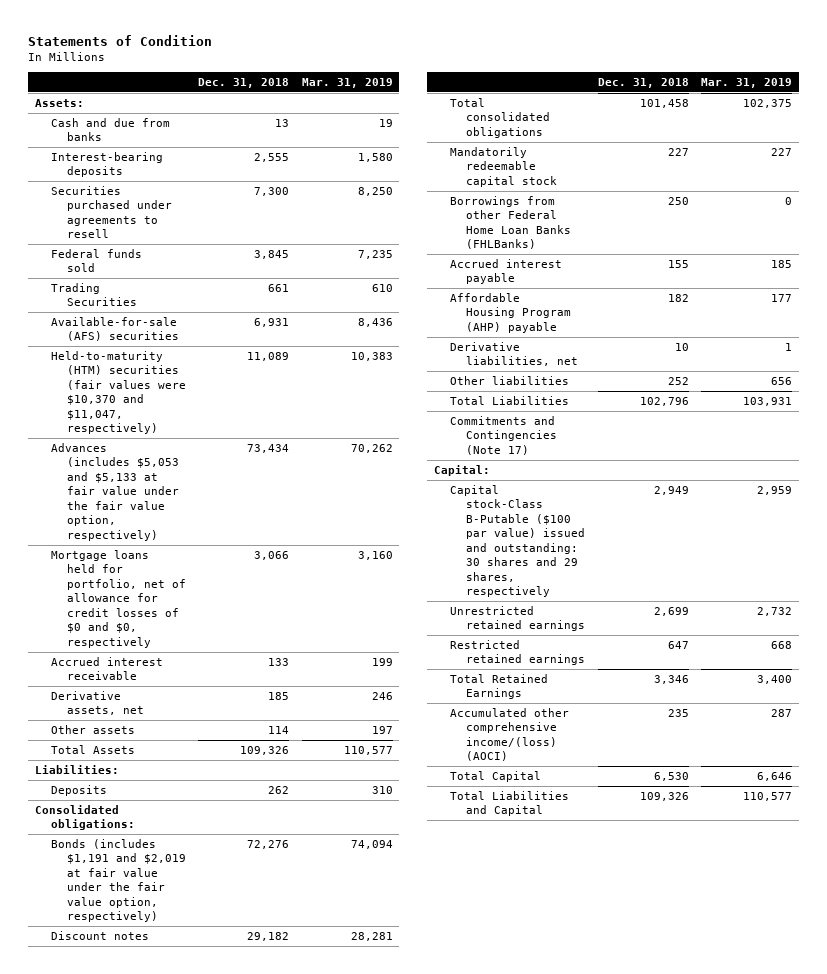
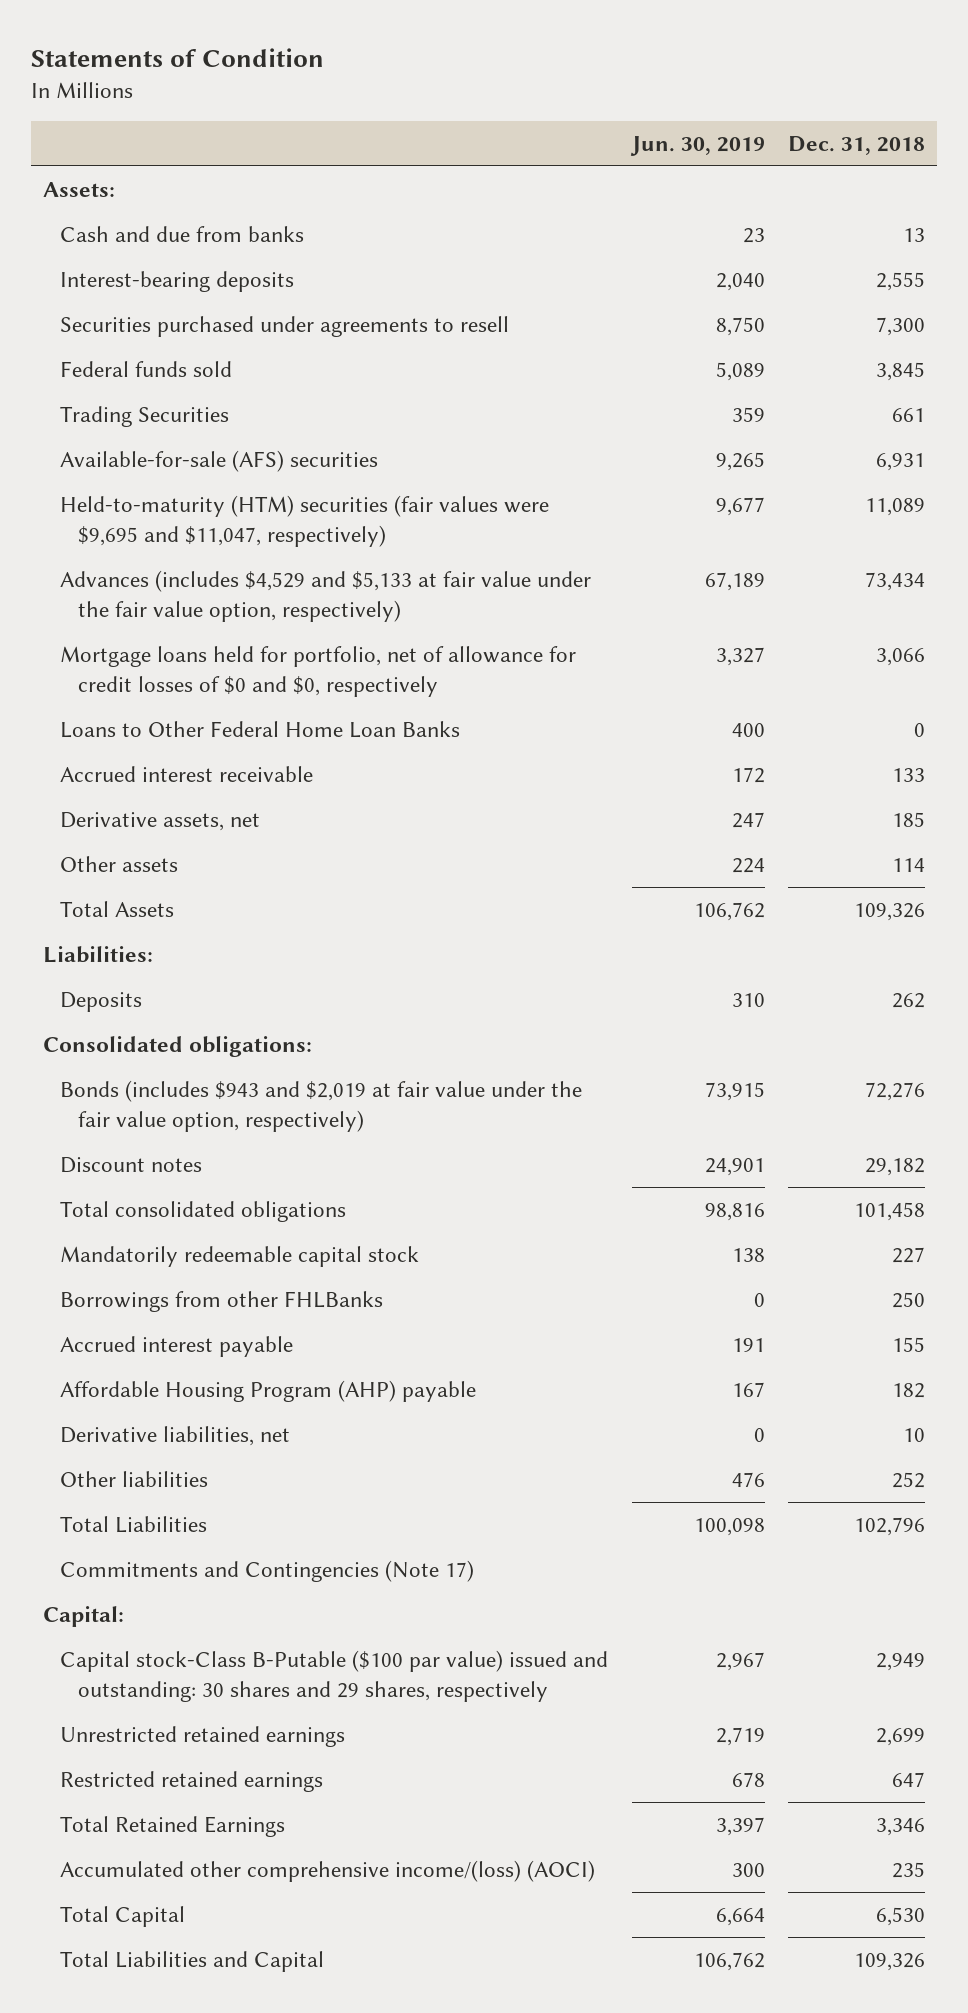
[302,77,394,88] Mar. 31, 2019 -> none
none -> [629,135,765,156] Jun. 30, 2019
[50,351,186,435] Held-to-maturity (HTM) securities (fair values were $10,370 and $11,047, respectively) -> [60,495,550,547] Held-to-maturity (HTM) securities (fair values were $9,695 and $11,047, respectively)
[50,443,179,541] Advances (includes $5,053 and $5,133 at fair value under the fair value option, respectively) -> [60,570,592,622] Advances (includes $4,529 and $5,133 at fair value under the fair value option, respectively)
none -> [60,721,461,739] Loans to Other Federal Home Loan Banks
[50,839,186,923] Bonds (includes $1,191 and $2,019 at fair value under the fair value option, respectively) -> [60,1080,583,1132] Bonds (includes $943 and $2,019 at fair value under the fair value option, respectively)
[449,196,571,250] Borrowings from other Federal Home Loan Banks (FHLBanks) -> [60,1291,384,1313] Borrowings from other FHLBanks

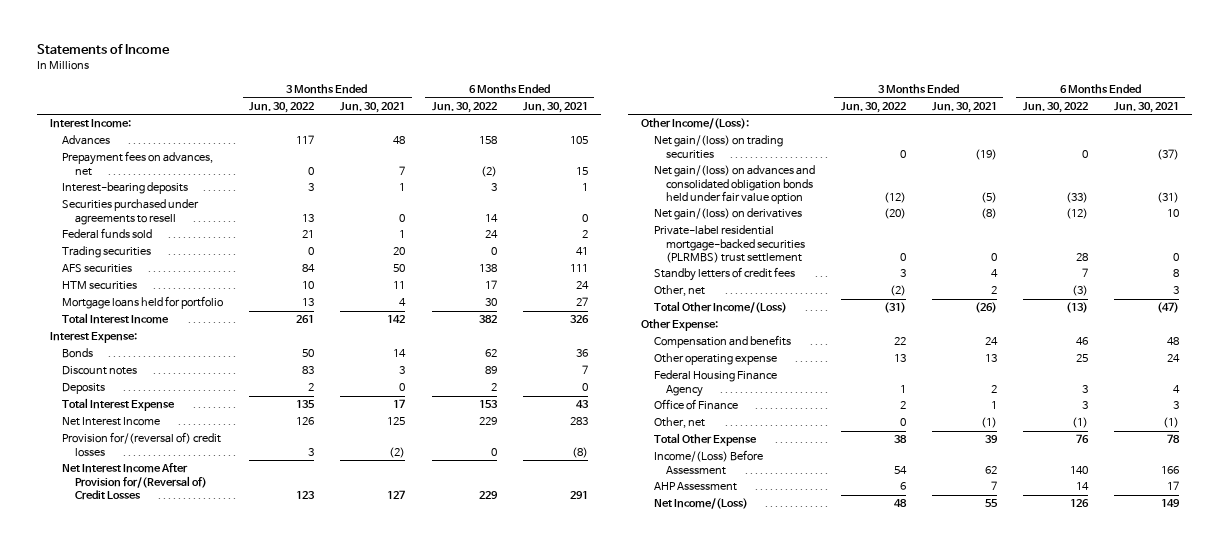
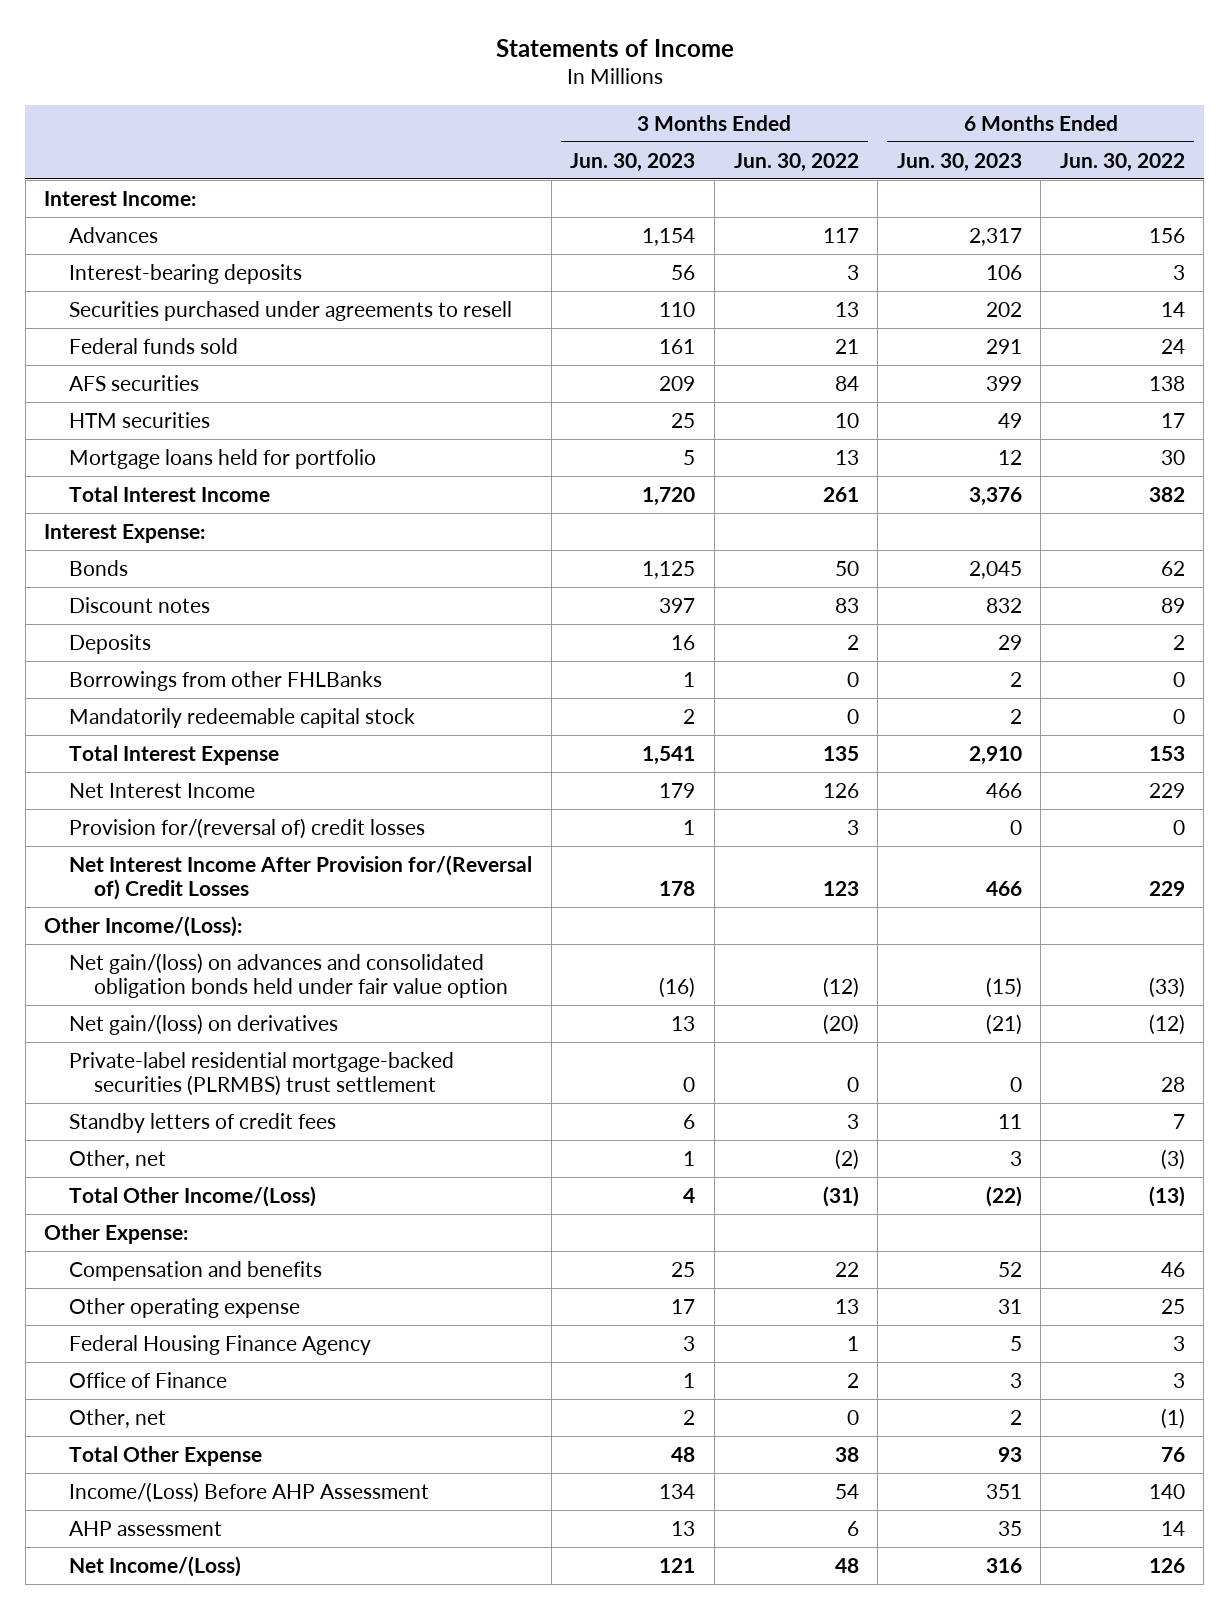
[340,101,406,113] Jun. 30, 2021 -> none
[522,101,588,113] Jun. 30, 2021 -> none
none -> [570,152,696,172] Jun. 30, 2023
none -> [896,152,1022,172] Jun. 30, 2023
[62,151,214,176] Prepayment fees on advances, net -> none
[478,136,497,145] 158 -> [1148,227,1185,243] 156
[62,246,152,259] Trading securities -> none
none -> [69,670,383,691] Borrowings from other FHLBanks
none -> [69,707,416,728] Mandatorily redeemable capital stock
[653,135,783,159] Net gain/(loss) on trading securities -> none
[653,450,763,475] Income/(Loss) Before Assessment -> [69,1481,430,1503] Income/(Loss) Before AHP Assessment
[653,482,737,492] AHP Assessment -> [69,1520,223,1536] AHP assessment

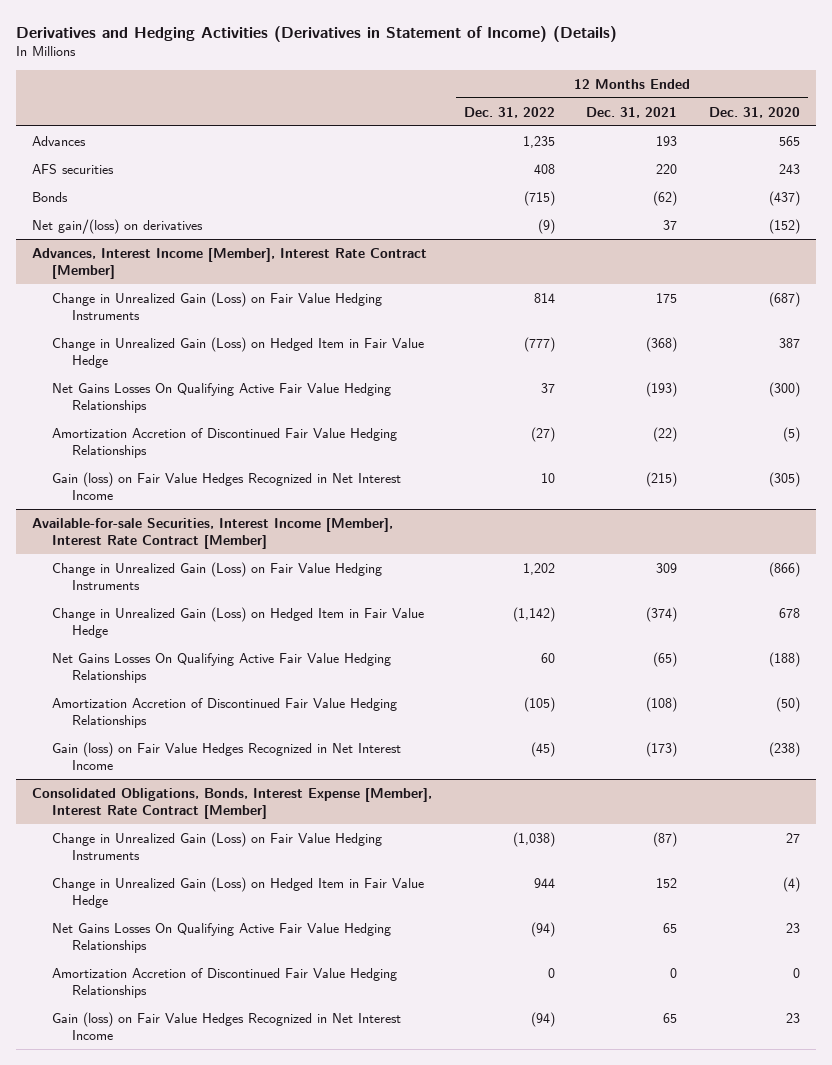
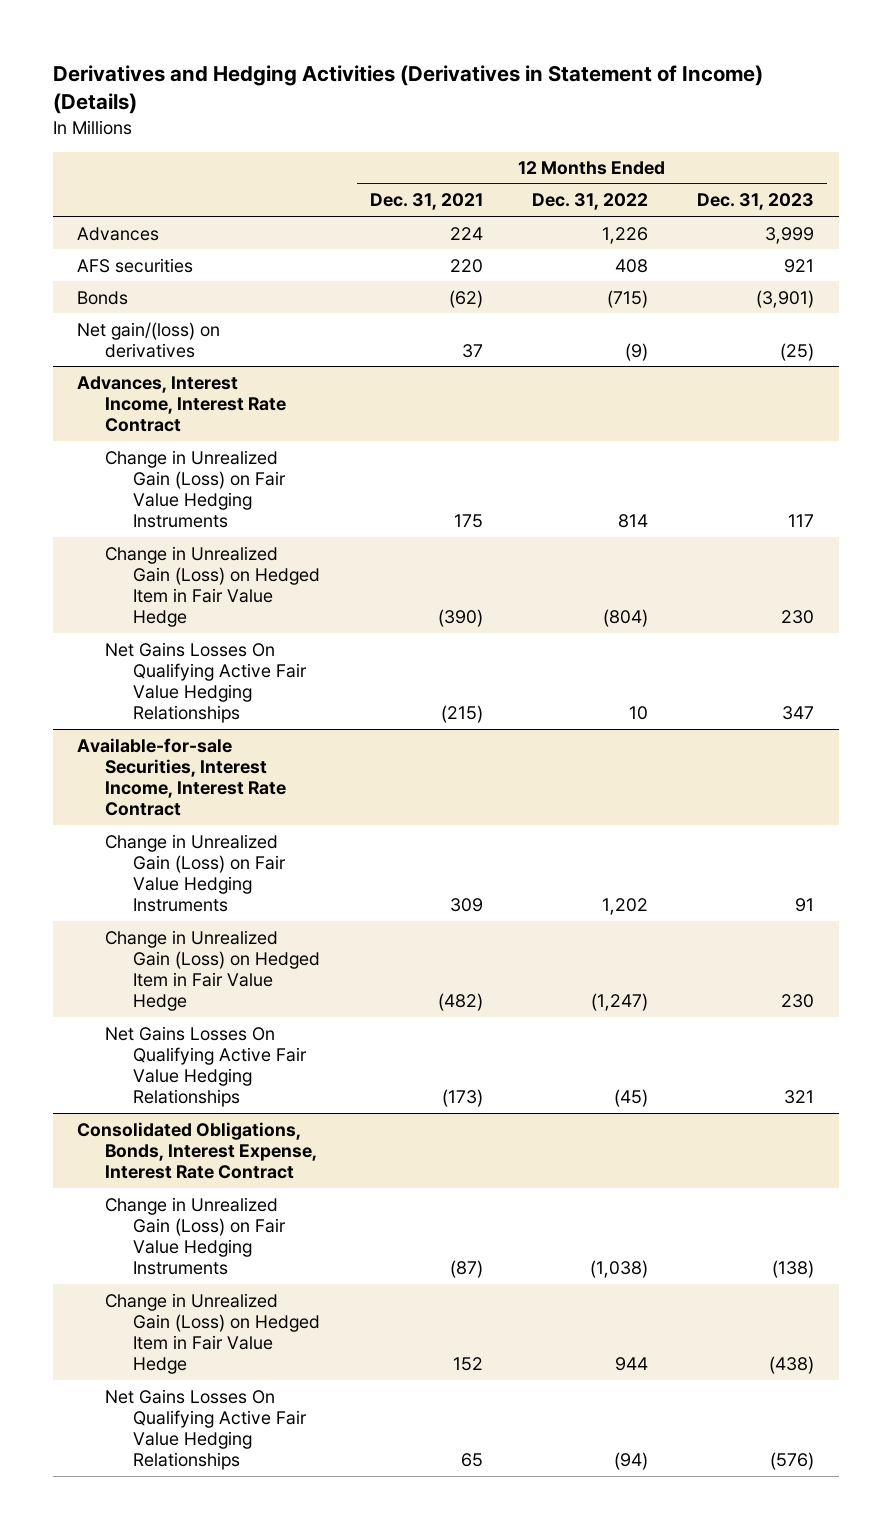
[709,106,801,118] Dec. 31, 2020 -> none
none -> [697,193,815,211] Dec. 31, 2023
[522,135,555,148] 1,235 -> [601,226,648,244] 1,226
[656,135,678,146] 193 -> [449,226,483,240] 224
[32,247,428,279] Advances, Interest Income [Member], Interest Rate Contract [Member] -> [77,375,287,433] Advances, Interest Income, Interest Rate Contract
[51,427,397,458] Amortization Accretion of Discontinued Fair Value Hedging Relationships -> none
[51,471,401,500] Gain (loss) on Fair Value Hedges Recognized in Net Interest Income -> none
[523,336,555,352] (777) -> [602,609,648,628] (804)
[646,336,678,352] (368) -> [437,609,483,628] (390)
[540,382,555,393] 37 -> [628,706,648,721] 10
[646,381,678,397] (193) -> [440,705,483,724] (215)
[32,517,394,549] Available-for-sale Securities, Interest Income [Member], Interest Rate Contract [Member] -> [77,737,287,817] Available-for-sale Securities, Interest Income, Interest Rate Contract
[51,697,397,728] Amortization Accretion of Discontinued Fair Value Hedging Relationships -> none
[51,741,401,770] Gain (loss) on Fair Value Hedges Recognized in Net Interest Income -> none
[512,606,555,622] (1,142) -> [590,993,648,1012] (1,247)
[646,606,678,622] (374) -> [437,993,483,1012] (482)
[540,652,555,663] 60 -> [613,1089,648,1108] (45)
[653,651,678,667] (65) -> [441,1089,483,1108] (173)
[32,787,433,819] Consolidated Obligations, Bonds, Interest Expense [Member], Interest Rate Contract [Member] -> [77,1121,318,1180] Consolidated Obligations, Bonds, Interest Expense, Interest Rate Contract
[51,967,397,998] Amortization Accretion of Discontinued Fair Value Hedging Relationships -> none
[51,1011,401,1040] Gain (loss) on Fair Value Hedges Recognized in Net Interest Income -> none

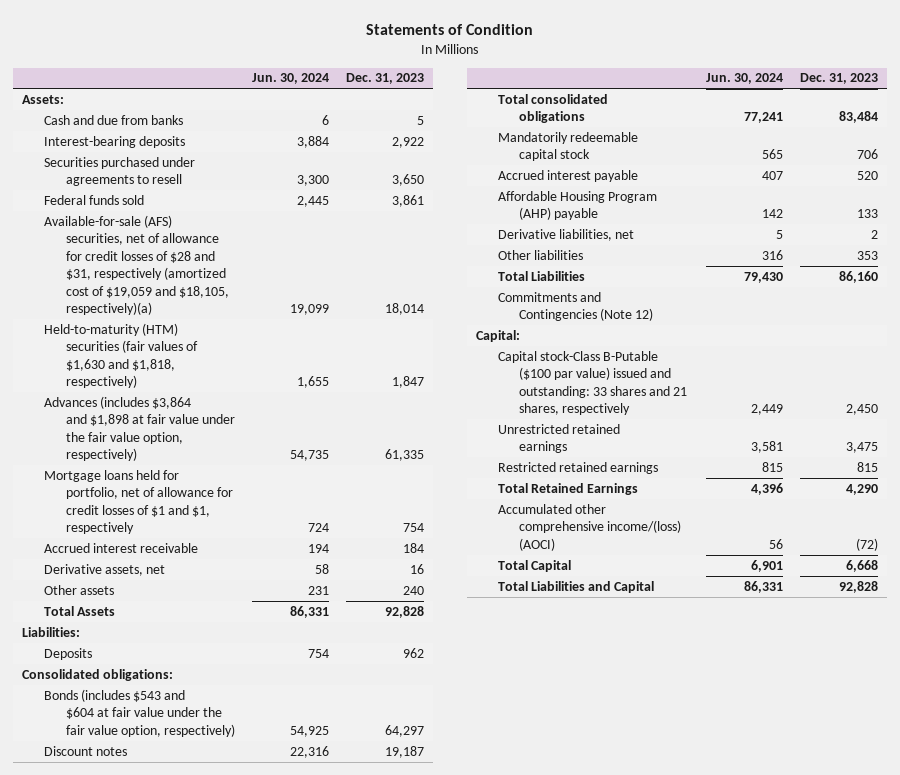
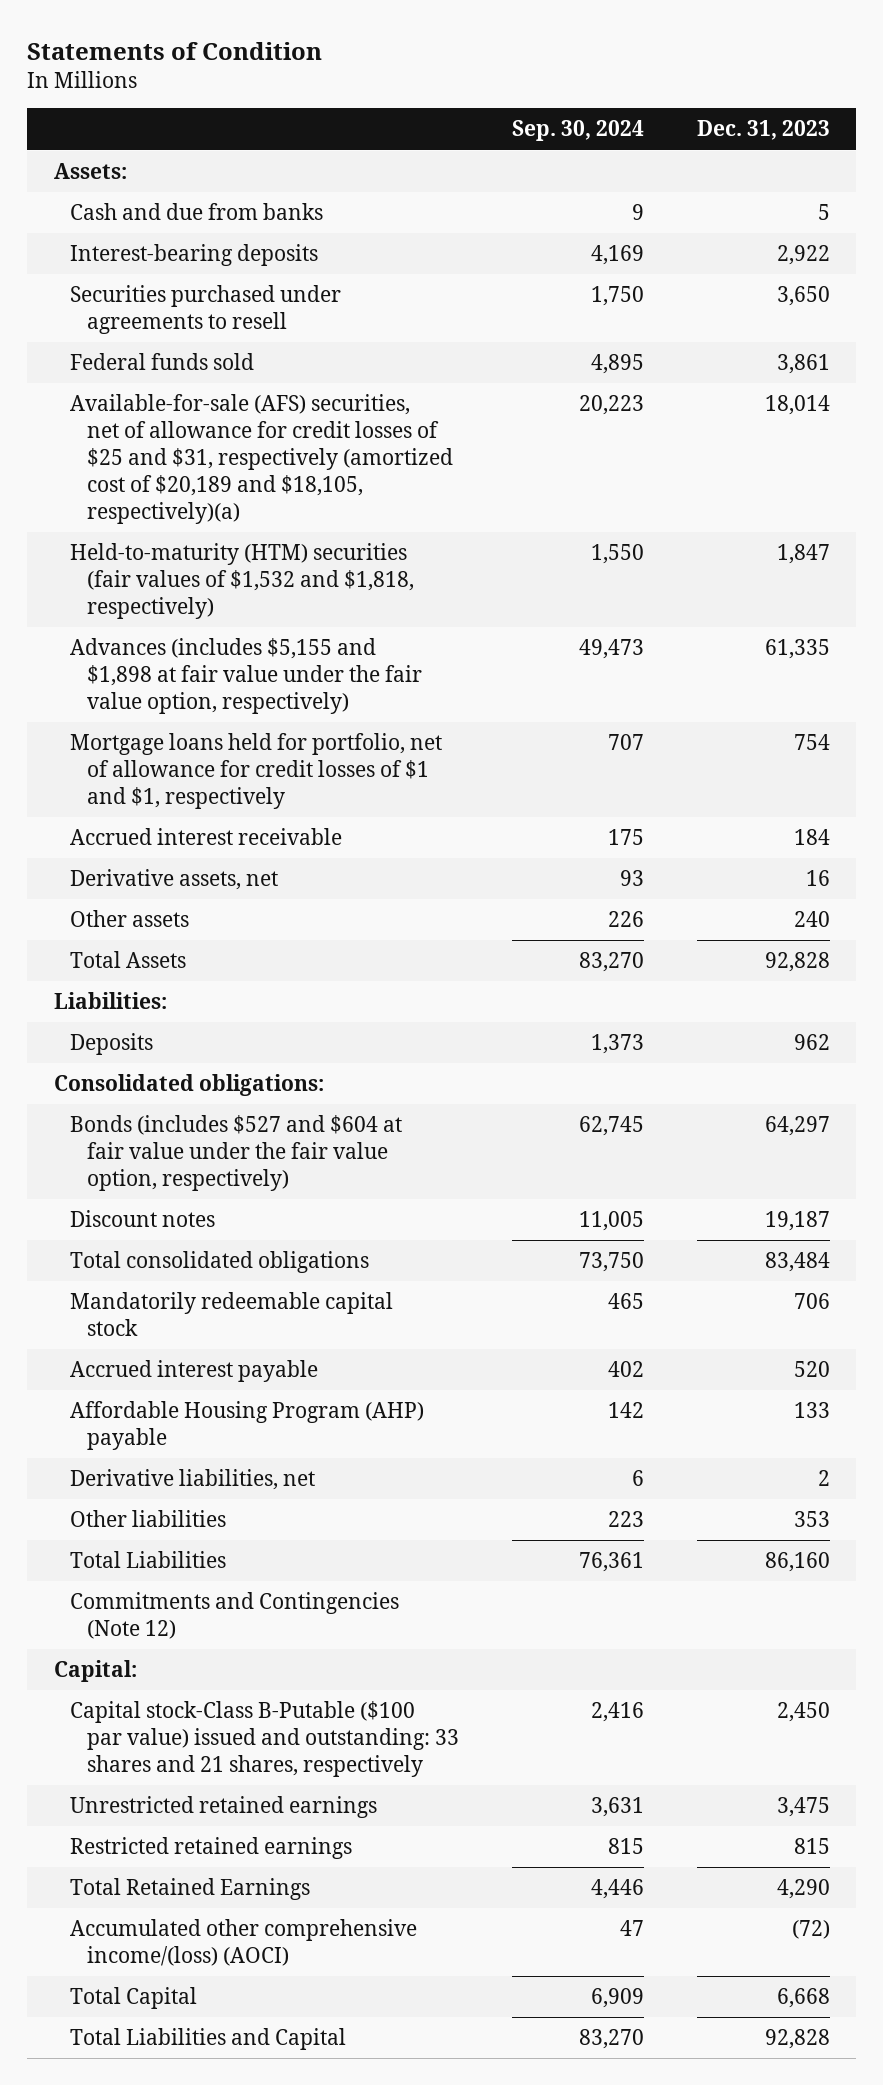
[251,73,329,85] Jun. 30, 2024 -> none
none -> [511,120,644,142] Sep. 30, 2024
[43,214,229,316] Available-for-sale (AFS) securities, net of allowance for credit losses of $28 and $31, respectively (amortized cost of $19,059 and $18,105, respectively)(a) -> [70,394,454,524] Available-for-sale (AFS) securities, net of allowance for credit losses of $25 and $31, respectively (amortized cost of $20,189 and $18,105, respectively)(a)
[43,322,198,389] Held-to-maturity (HTM) securities (fair values of $1,630 and $1,818, respectively) -> [70,543,415,619] Held-to-maturity (HTM) securities (fair values of $1,532 and $1,818, respectively)
[43,395,235,462] Advances (includes $3,864 and $1,898 at fair value under the fair value option, respectively) -> [70,638,423,714] Advances (includes $5,155 and $1,898 at fair value under the fair value option, respectively)
[43,688,235,737] Bonds (includes $543 and $604 at fair value under the fair value option, respectively) -> [70,1115,403,1191] Bonds (includes $527 and $604 at fair value under the fair value option, respectively)

